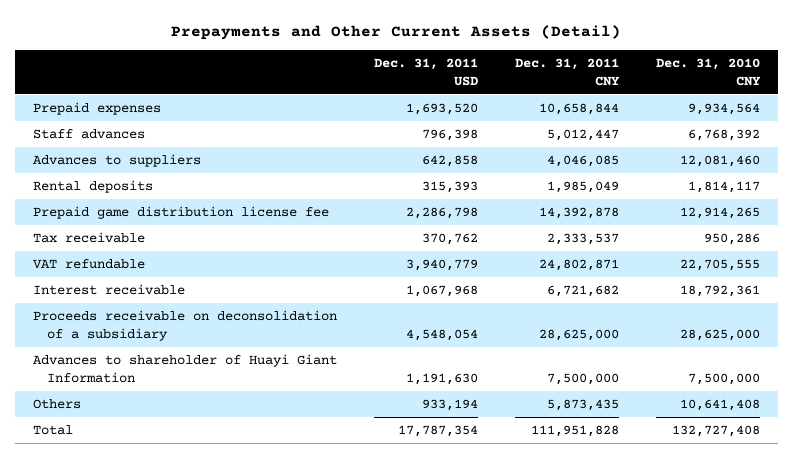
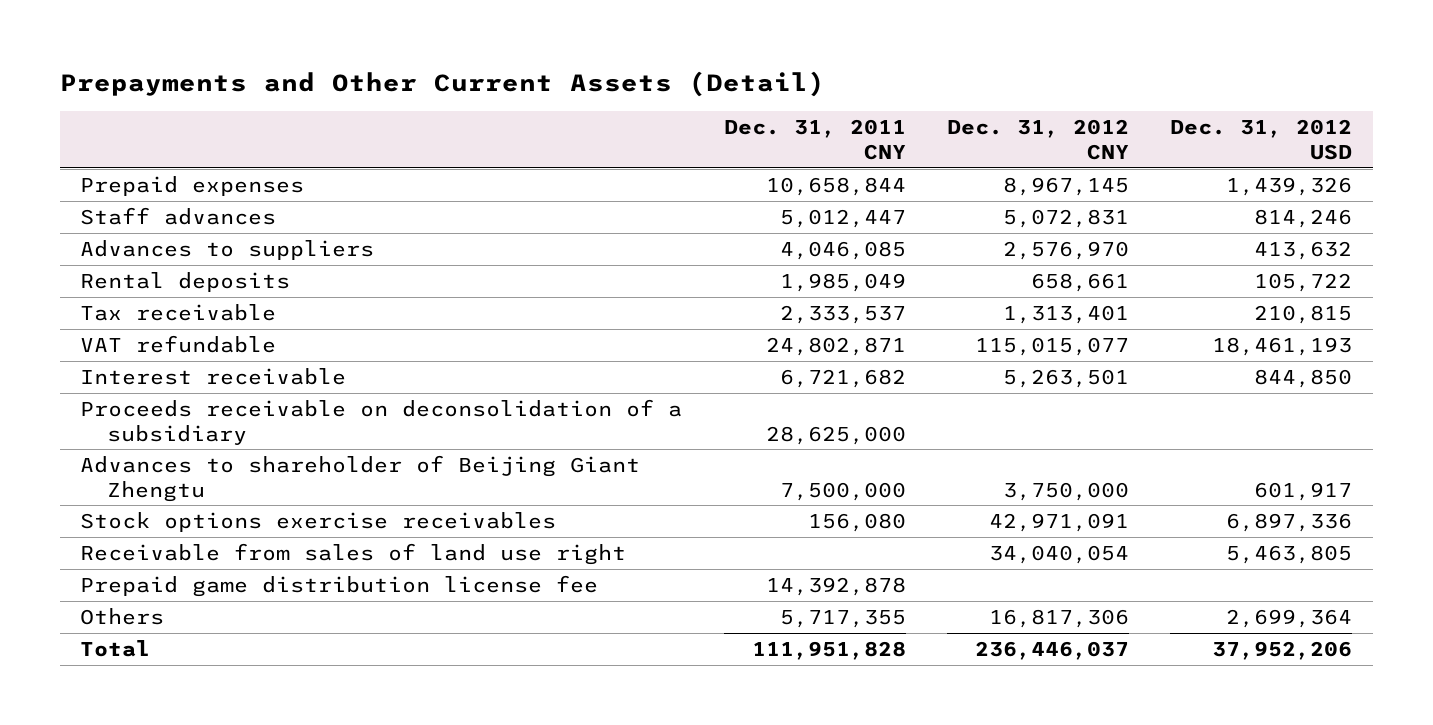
[373,57,478,86] Dec. 31, 2011 USD -> none
[655,57,761,86] Dec. 31, 2010 CNY -> none
none -> [947,119,1130,160] Dec. 31, 2012 CNY
none -> [1170,119,1353,160] Dec. 31, 2012 USD
[33,353,338,383] Advances to shareholder of Huayi Giant Information -> [80,454,641,502] Advances to shareholder of Beijing Giant Zhengtu
none -> [80,511,557,532] Stock options exercise receivables
none -> [80,542,627,565] Receivable from sales of land use right
[33,205,330,219] Prepaid game distribution license fee -> [80,574,599,597] Prepaid game distribution license fee
[546,398,619,411] 5,873,435 -> [779,609,906,628] 5,717,355

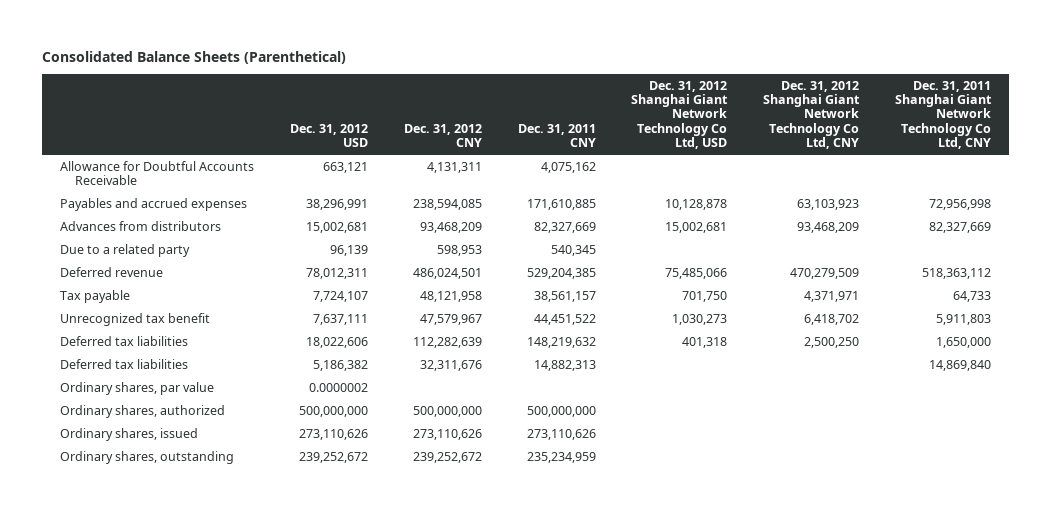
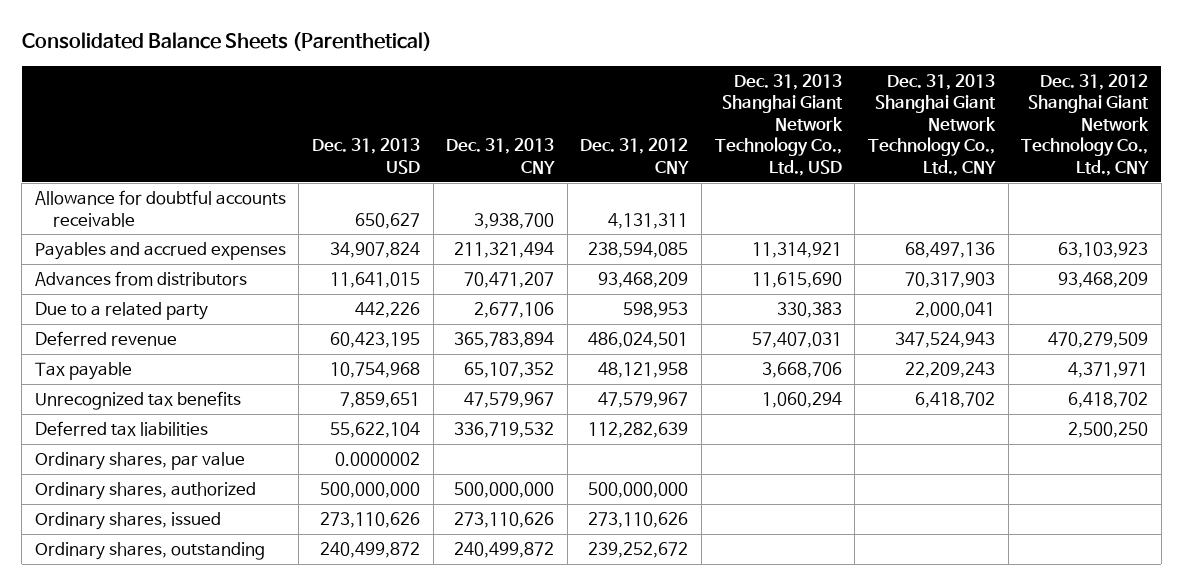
[290,123,369,148] Dec. 31, 2012 USD -> none
[517,123,596,148] Dec. 31, 2011 CNY -> none
[631,80,729,150] Dec. 31, 2012 Shanghai Giant Network Technology Co Ltd, USD -> none
[763,80,861,150] Dec. 31, 2012 Shanghai Giant Network Technology Co Ltd, CNY -> none
[894,80,992,150] Dec. 31, 2011 Shanghai Giant Network Technology Co Ltd, CNY -> none
none -> [311,138,420,175] Dec. 31, 2013 USD
none -> [446,138,556,175] Dec. 31, 2013 CNY
none -> [714,73,843,177] Dec. 31, 2013 Shanghai Giant Network Technology Co., Ltd., USD
none -> [867,73,996,177] Dec. 31, 2013 Shanghai Giant Network Technology Co., Ltd., CNY
none -> [1021,73,1150,177] Dec. 31, 2012 Shanghai Giant Network Technology Co., Ltd., CNY
[60,160,255,186] Allowance for Doubtful Accounts Receivable -> [34,190,286,227] Allowance for doubtful accounts receivable
[60,312,211,326] Unrecognized tax benefit -> [34,391,241,411] Unrecognized tax benefits
[60,358,189,369] Deferred tax liabilities -> none

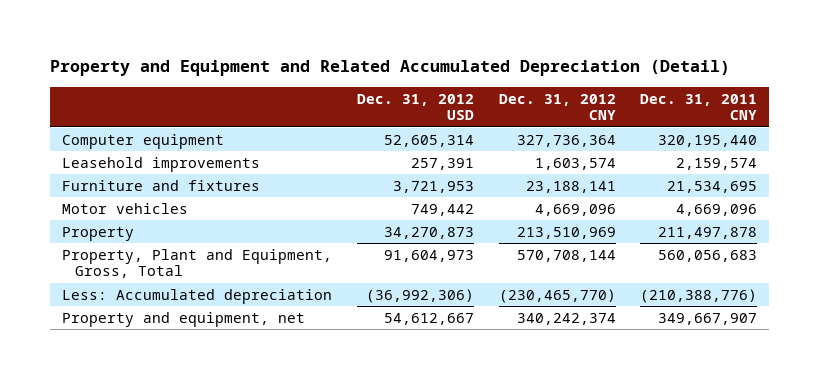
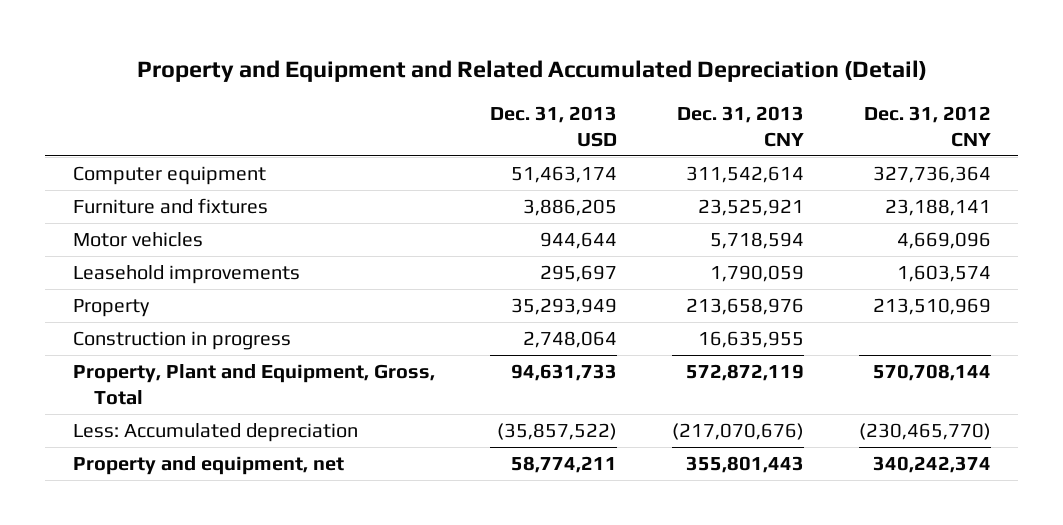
[356,93,474,121] Dec. 31, 2012 USD -> none
[640,93,758,121] Dec. 31, 2011 CNY -> none
none -> [489,105,617,147] Dec. 31, 2013 USD
none -> [676,105,804,147] Dec. 31, 2013 CNY
[62,156,261,172] Leasehold improvements -> [72,264,300,284] Leasehold improvements
none -> [72,330,291,350] Construction in progress

